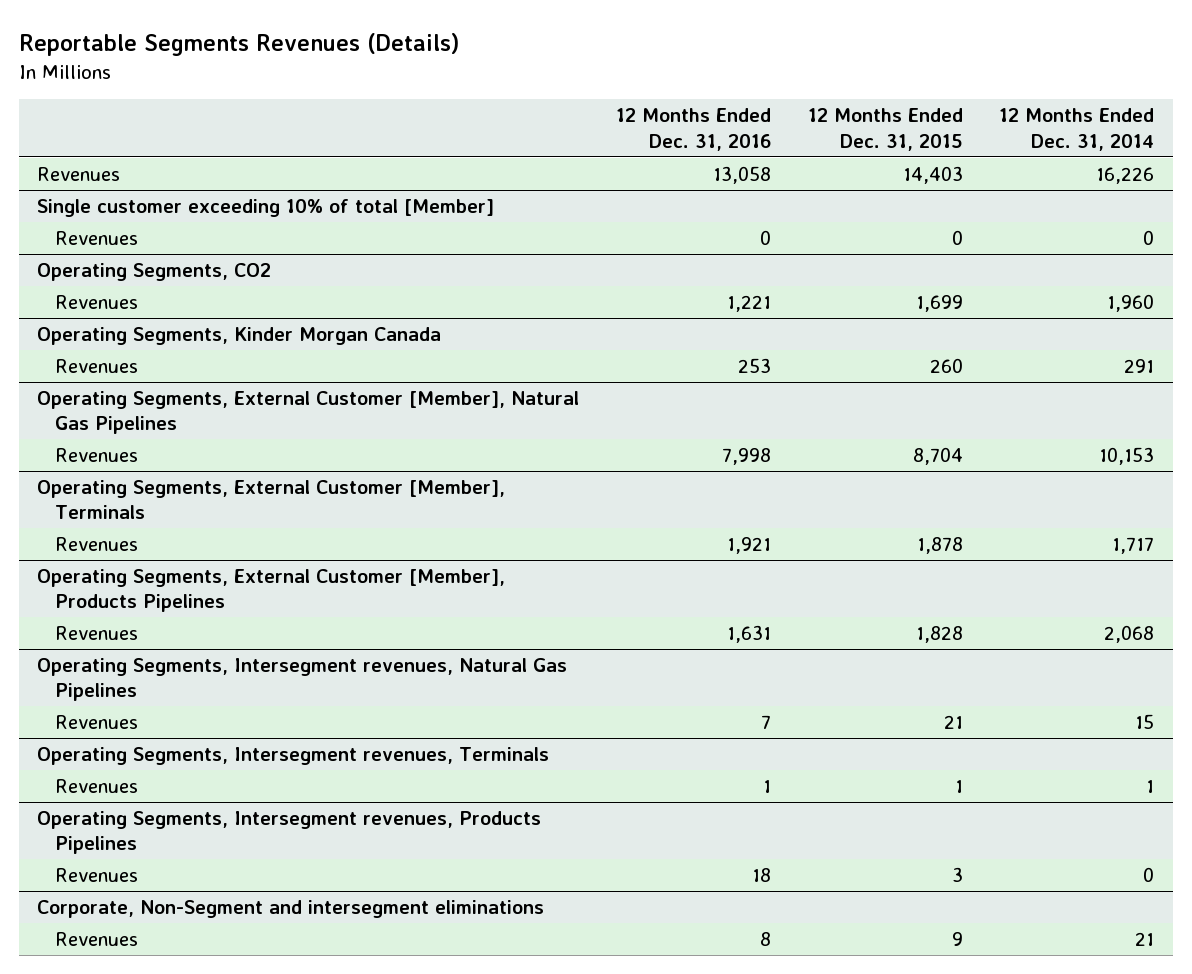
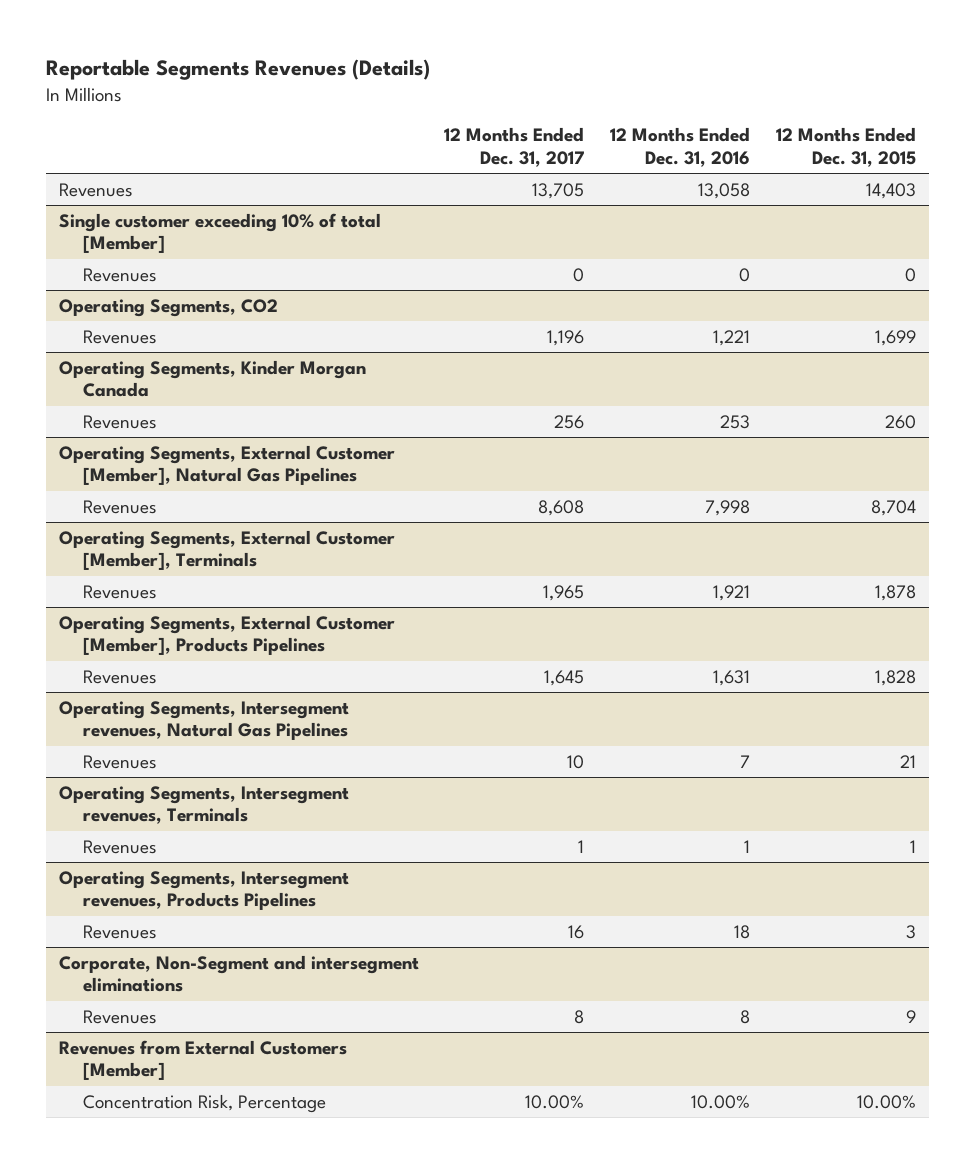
[999,108,1155,151] 12 Months Ended Dec. 31, 2014 -> none
none -> [444,127,585,168] 12 Months Ended Dec. 31, 2017
none -> [58,1039,347,1081] Revenues from External Customers [Member]
none -> [82,1093,326,1113] Concentration Risk, Percentage

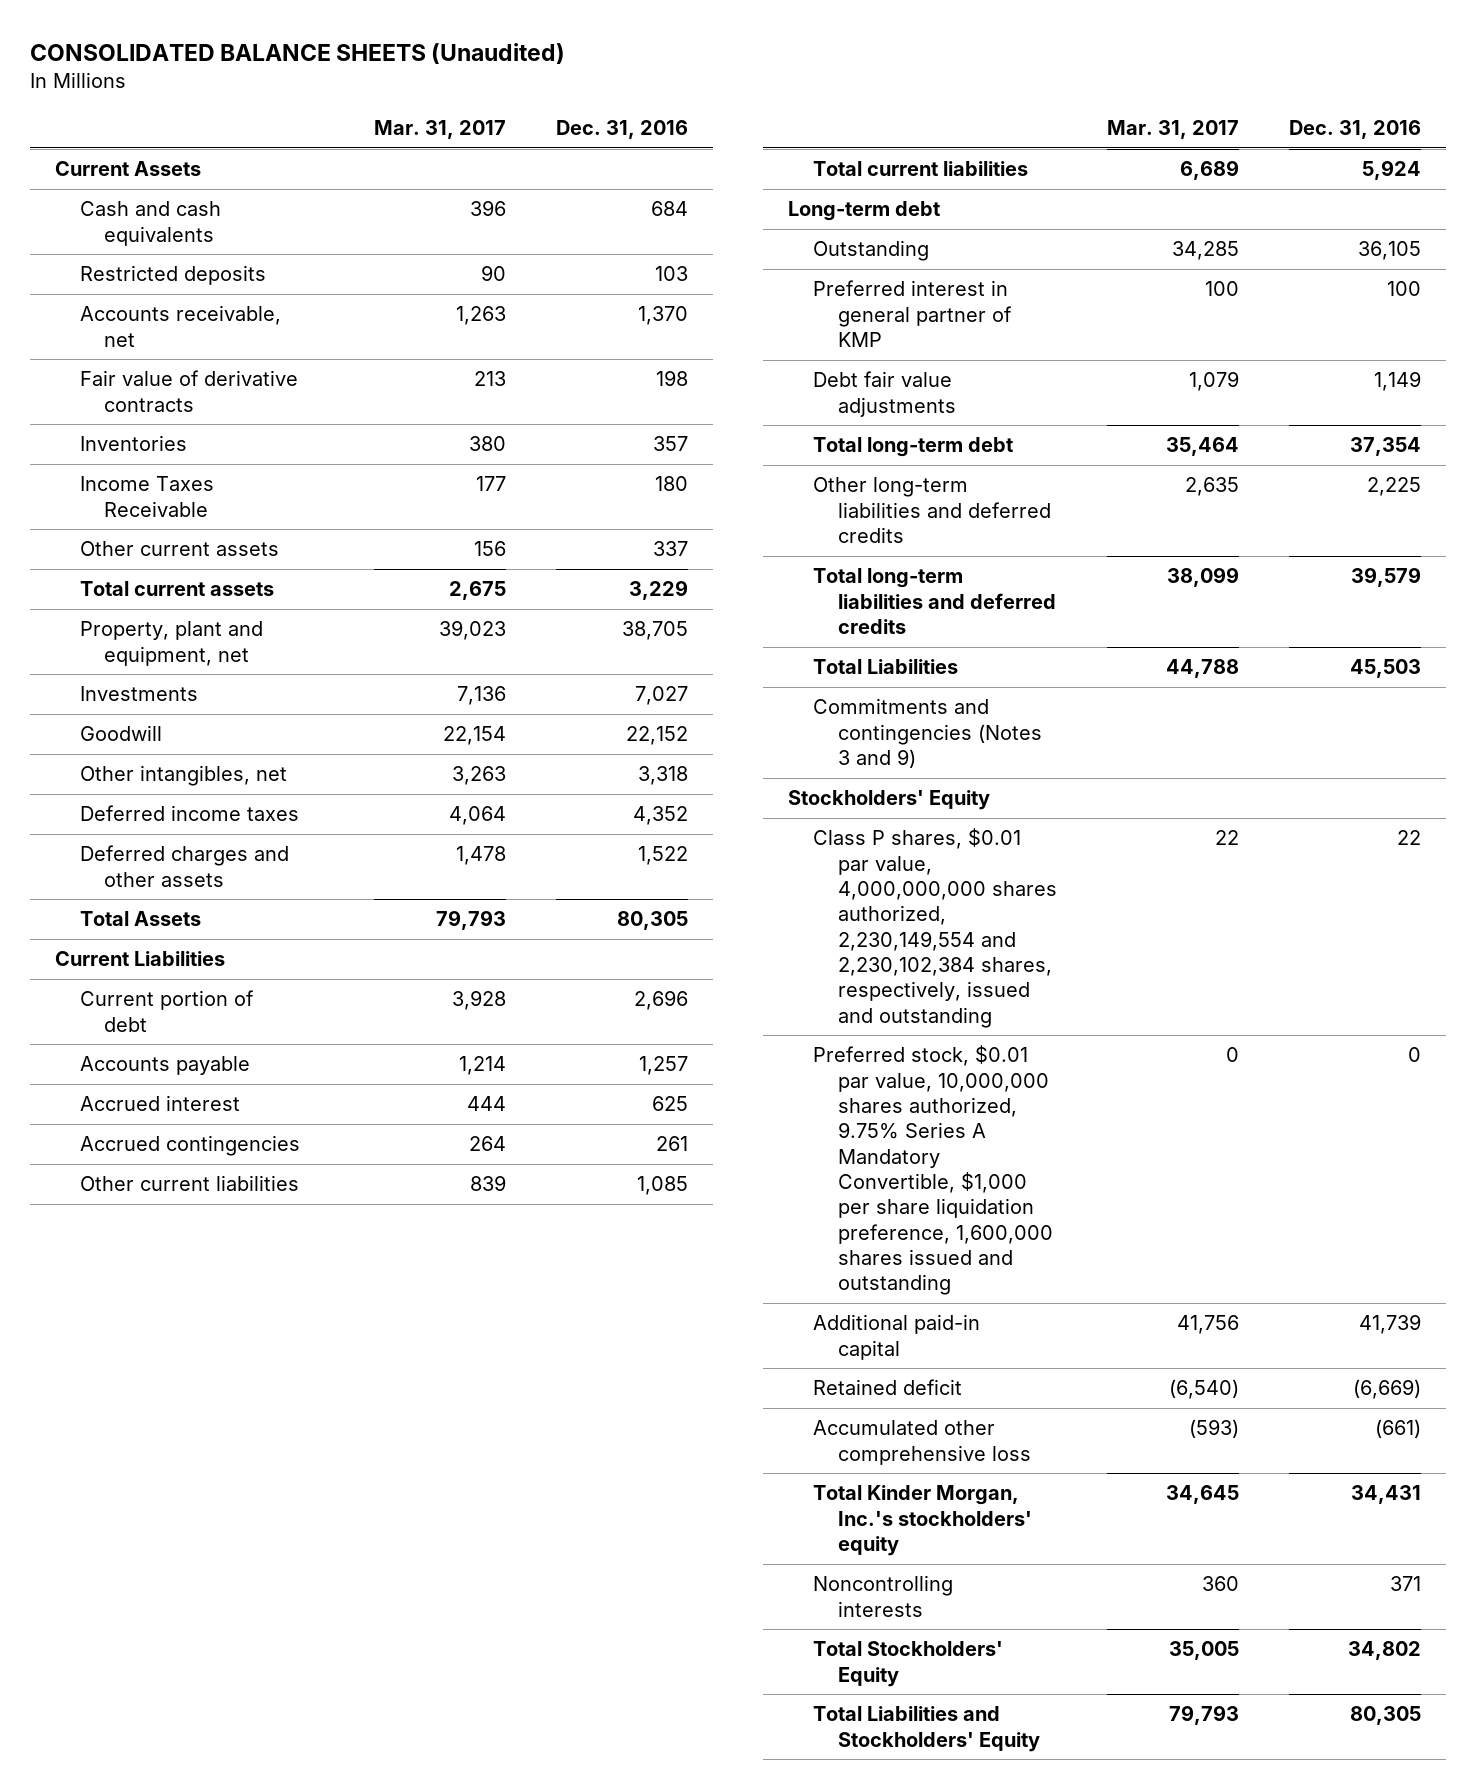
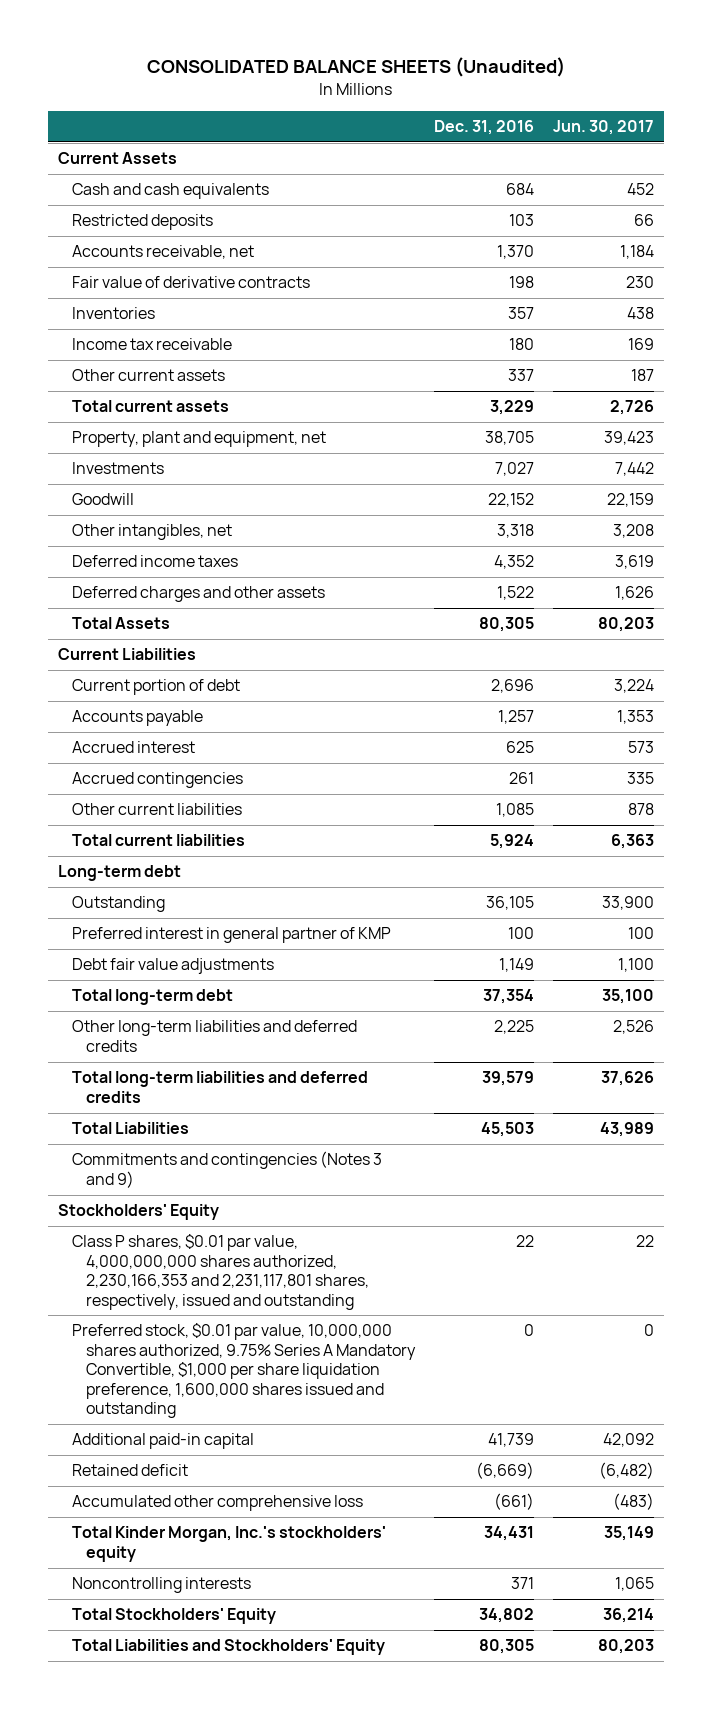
[373,119,506,139] Mar. 31, 2017 -> none
none -> [553,120,655,136] Jun. 30, 2017
[79,476,214,517] Income Taxes Receivable -> [71,338,232,351] Income tax receivable
[812,828,1057,1028] Class P shares, $0.01 par value, 4,000,000,000 shares authorized, 2,230,149,554 and 2,230,102,384 shares, respectively, issued and outstanding -> [71,1234,370,1310] Class P shares, $0.01 par value, 4,000,000,000 shares authorized, 2,230,166,353 and 2,231,117,801 shares, respectively, issued and outstanding

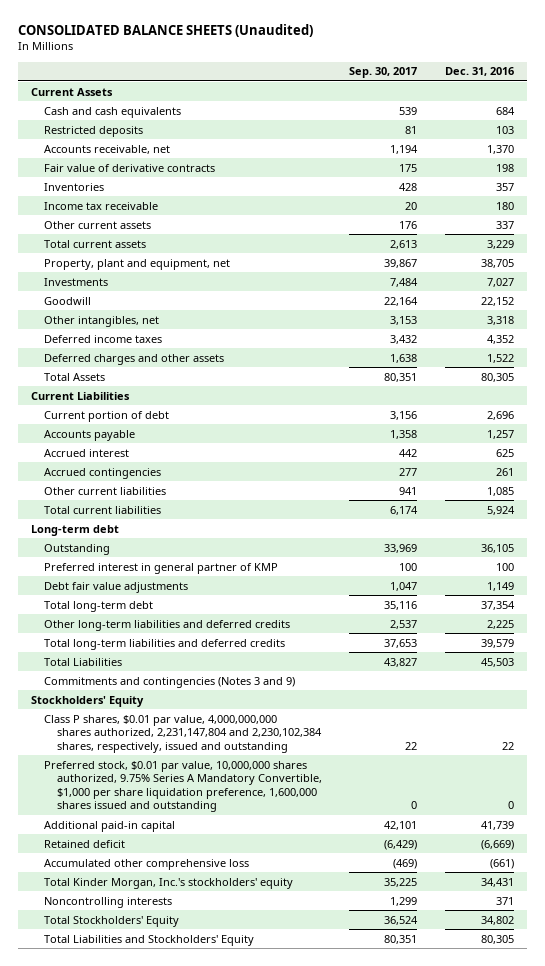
[553,120,655,136] Jun. 30, 2017 -> none
none -> [349,67,418,79] Sep. 30, 2017
[71,1234,370,1310] Class P shares, $0.01 par value, 4,000,000,000 shares authorized, 2,230,166,353 and 2,231,117,801 shares, respectively, issued and outstanding -> [44,714,323,753] Class P shares, $0.01 par value, 4,000,000,000 shares authorized, 2,231,147,804 and 2,230,102,384 shares, respectively, issued and outstanding

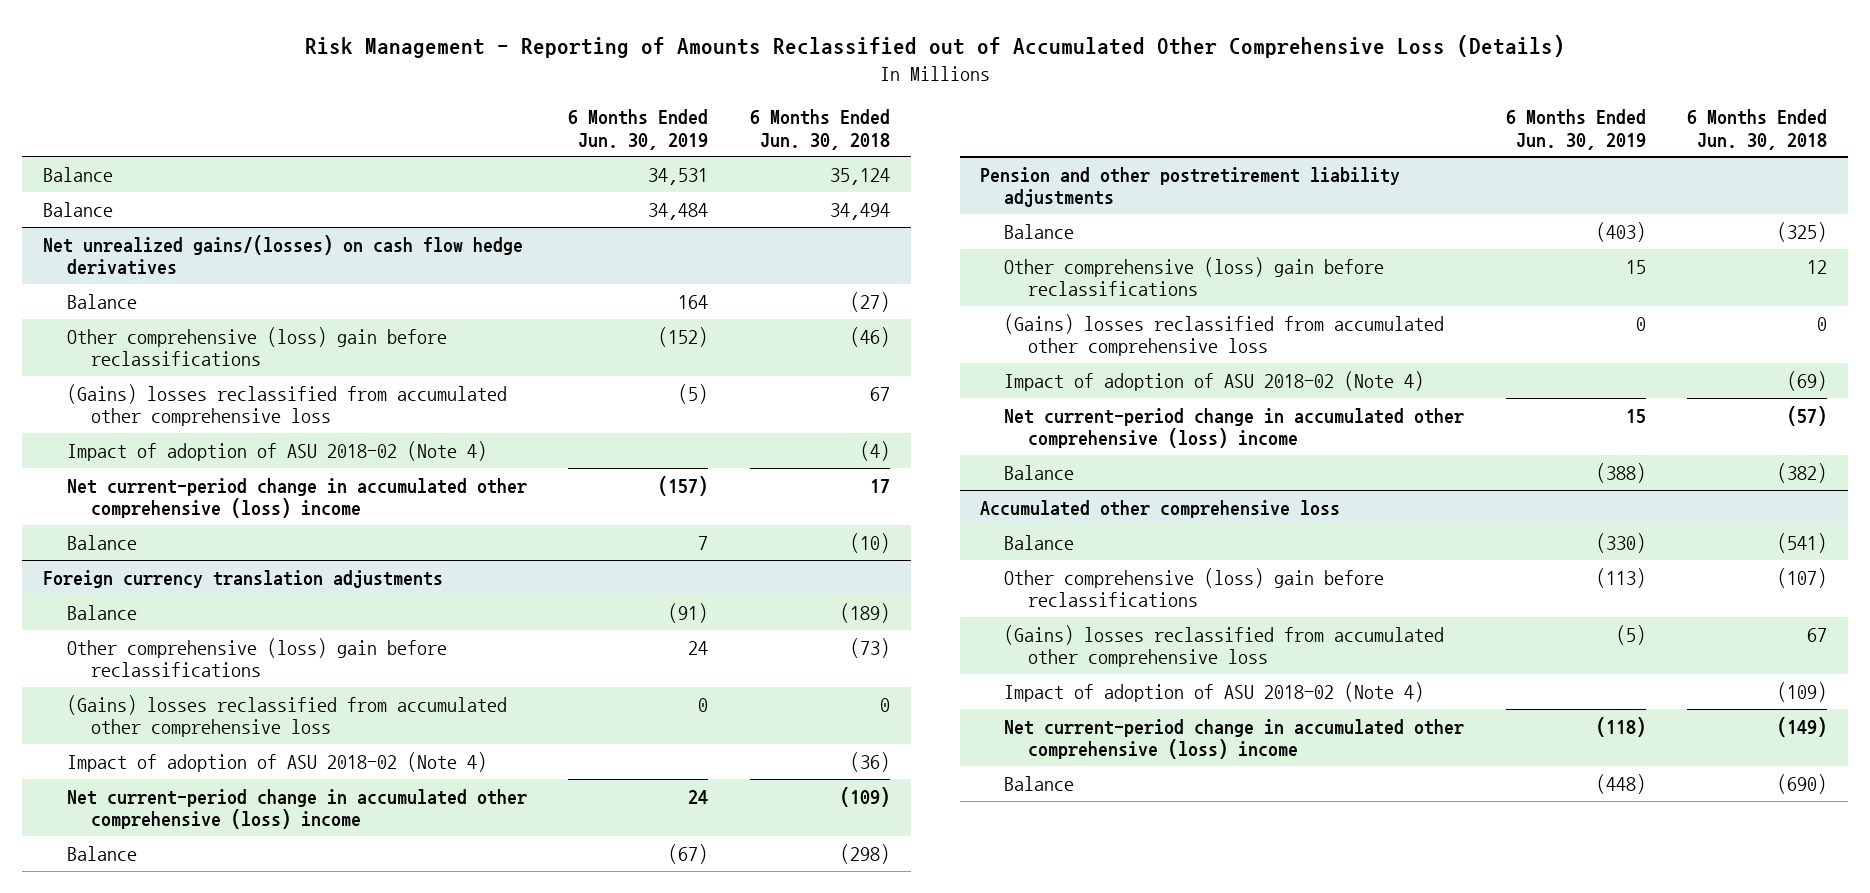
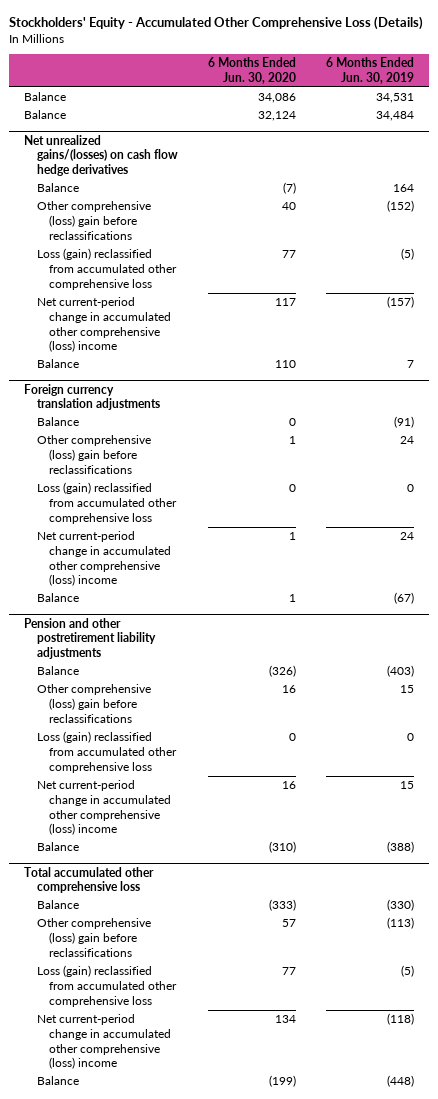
[305,34,1566,58] Risk Management - Reporting of Amounts Reclassified out of Accumulated Other Comprehensive Loss (Details) -> [9,16,424,31] Stockholders' Equity - Accumulated Other Comprehensive Loss (Details)
[749,108,890,150] 6 Months Ended Jun. 30, 2018 -> none
none -> [207,57,296,85] 6 Months Ended Jun. 30, 2020
[66,440,487,461] Impact of adoption of ASU 2018-02 (Note 4) -> none
[66,383,507,427] (Gains) losses reclassified from accumulated other comprehensive loss -> [36,248,178,290] Loss (gain) reclassified from accumulated other comprehensive loss
[66,751,487,772] Impact of adoption of ASU 2018-02 (Note 4) -> none
[66,694,507,738] (Gains) losses reclassified from accumulated other comprehensive loss -> [36,482,178,524] Loss (gain) reclassified from accumulated other comprehensive loss
[1004,370,1425,391] Impact of adoption of ASU 2018-02 (Note 4) -> none
[1004,313,1445,357] (Gains) losses reclassified from accumulated other comprehensive loss -> [36,731,178,773] Loss (gain) reclassified from accumulated other comprehensive loss
[980,499,1341,518] Accumulated other comprehensive loss -> [24,866,155,894] Total accumulated other comprehensive loss
[1004,681,1425,702] Impact of adoption of ASU 2018-02 (Note 4) -> none
[1004,624,1445,668] (Gains) losses reclassified from accumulated other comprehensive loss -> [36,965,178,1007] Loss (gain) reclassified from accumulated other comprehensive loss

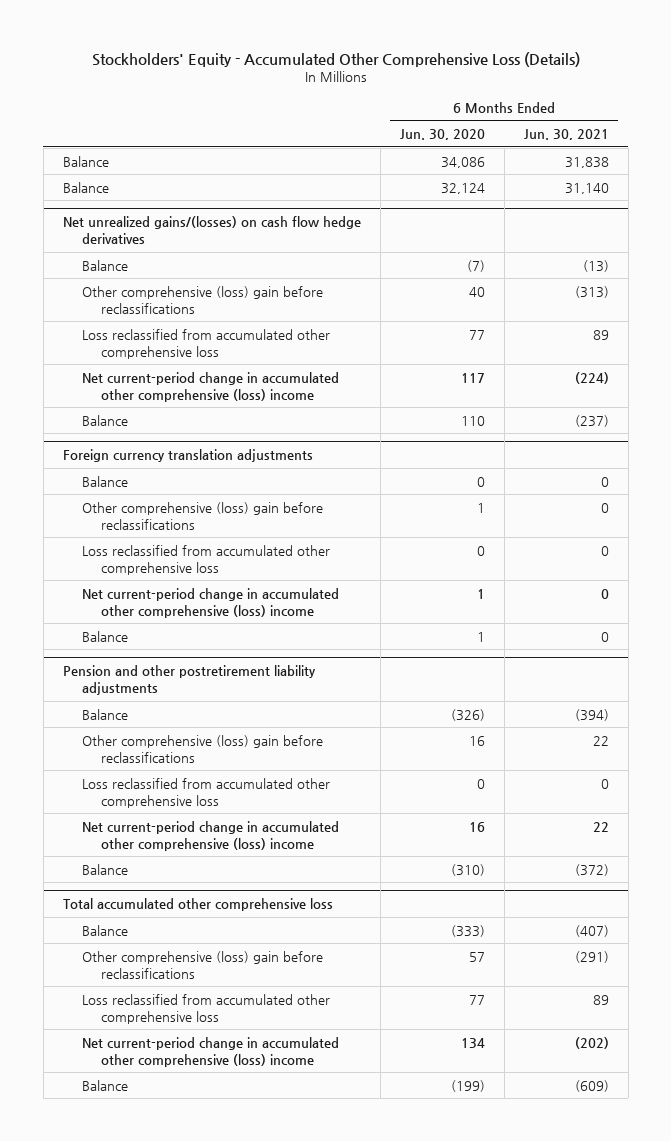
[325,57,414,85] 6 Months Ended Jun. 30, 2019 -> none
none -> [523,129,609,141] Jun. 30, 2021
[36,248,178,290] Loss (gain) reclassified from accumulated other comprehensive loss -> [81,328,330,359] Loss reclassified from accumulated other comprehensive loss
[36,482,178,524] Loss (gain) reclassified from accumulated other comprehensive loss -> [81,544,330,575] Loss reclassified from accumulated other comprehensive loss
[36,731,178,773] Loss (gain) reclassified from accumulated other comprehensive loss -> [81,777,330,808] Loss reclassified from accumulated other comprehensive loss
[36,965,178,1007] Loss (gain) reclassified from accumulated other comprehensive loss -> [81,993,330,1024] Loss reclassified from accumulated other comprehensive loss

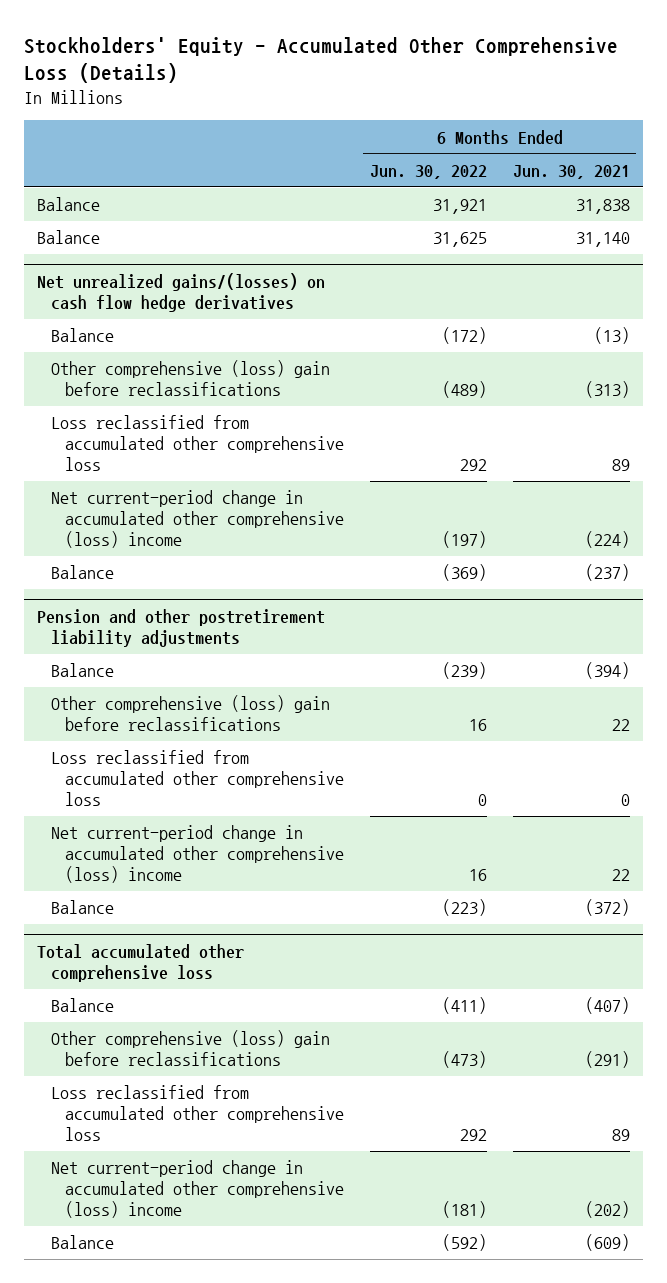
[399,129,485,141] Jun. 30, 2020 -> none
none -> [369,164,487,179] Jun. 30, 2022
[62,449,313,463] Foreign currency translation adjustments -> none
[81,475,128,487] Balance -> none
[81,501,323,530] Other comprehensive (loss) gain before reclassifications -> none
[81,544,330,575] Loss reclassified from accumulated other comprehensive loss -> none
[81,587,339,618] Net current-period change in accumulated other comprehensive (loss) income -> none
[81,630,128,642] Balance -> none

